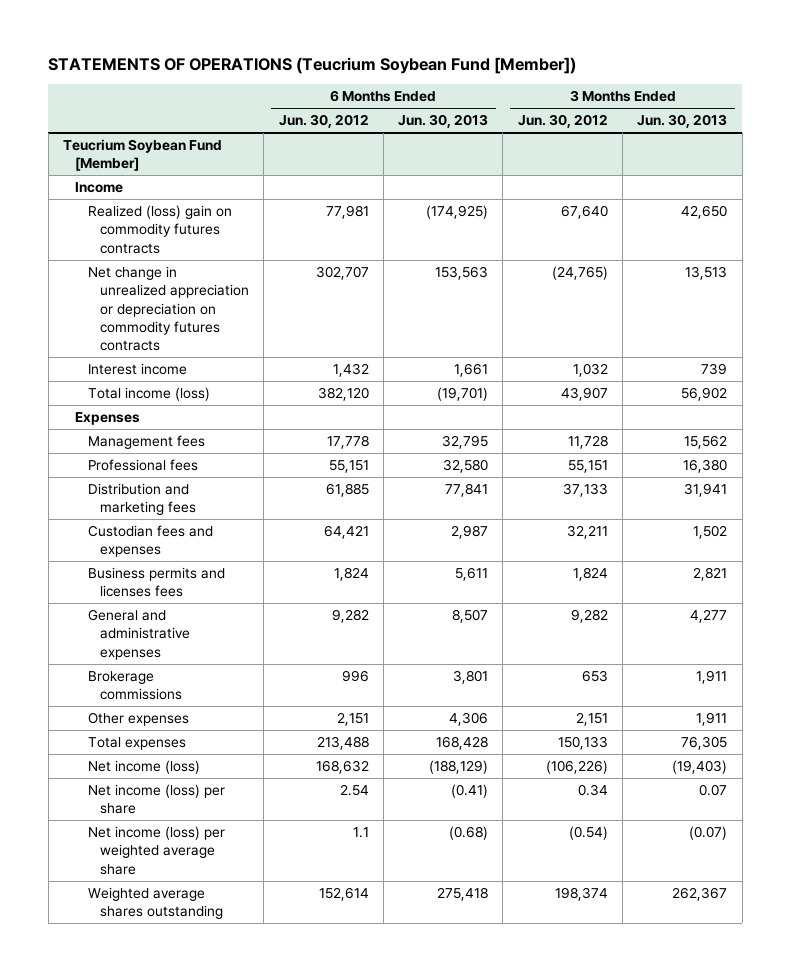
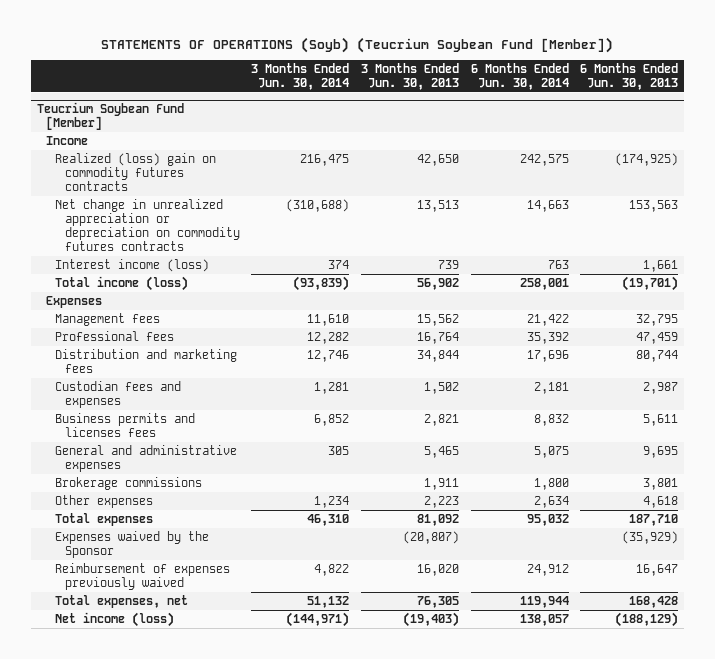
[48,57,577,75] STATEMENTS OF OPERATIONS (Teucrium Soybean Fund [Member]) -> [101,36,614,53] STATEMENTS OF OPERATIONS (Soyb) (Teucrium Soybean Fund [Member])
[278,114,369,129] Jun. 30, 2012 -> none
[517,114,608,129] Jun. 30, 2012 -> none
none -> [251,62,350,91] 3 Months Ended Jun. 30, 2014
none -> [470,62,569,91] 6 Months Ended Jun. 30, 2014
[87,363,187,376] Interest income -> [55,258,210,272] Interest income (loss)
[443,459,489,474] 32,580 -> [636,331,679,344] 47,459
[683,459,728,474] 16,380 -> [416,331,459,344] 16,764
[445,483,489,498] 77,841 -> [636,349,679,362] 80,744
[684,483,728,498] 31,941 -> [416,349,459,362] 34,844
[452,609,489,624] 8,507 -> [643,445,679,458] 9,695
[690,609,728,624] 4,277 -> [423,445,459,458] 5,465
[449,712,489,727] 4,306 -> [643,495,679,508] 4,618
[696,712,728,727] 1,911 -> [423,495,459,508] 2,223
[436,736,489,751] 168,428 -> [629,513,679,526] 187,710
[681,736,728,751] 76,305 -> [416,513,459,526] 81,092
none -> [55,530,210,559] Expenses waived by the Sponsor
none -> [55,562,231,591] Reimbursement of expenses previously waived
none -> [55,594,189,608] Total expenses, net
[87,784,225,815] Net income (loss) per share -> none
[87,826,225,875] Net income (loss) per weighted average share -> none
[87,887,223,920] Weighted average shares outstanding -> none

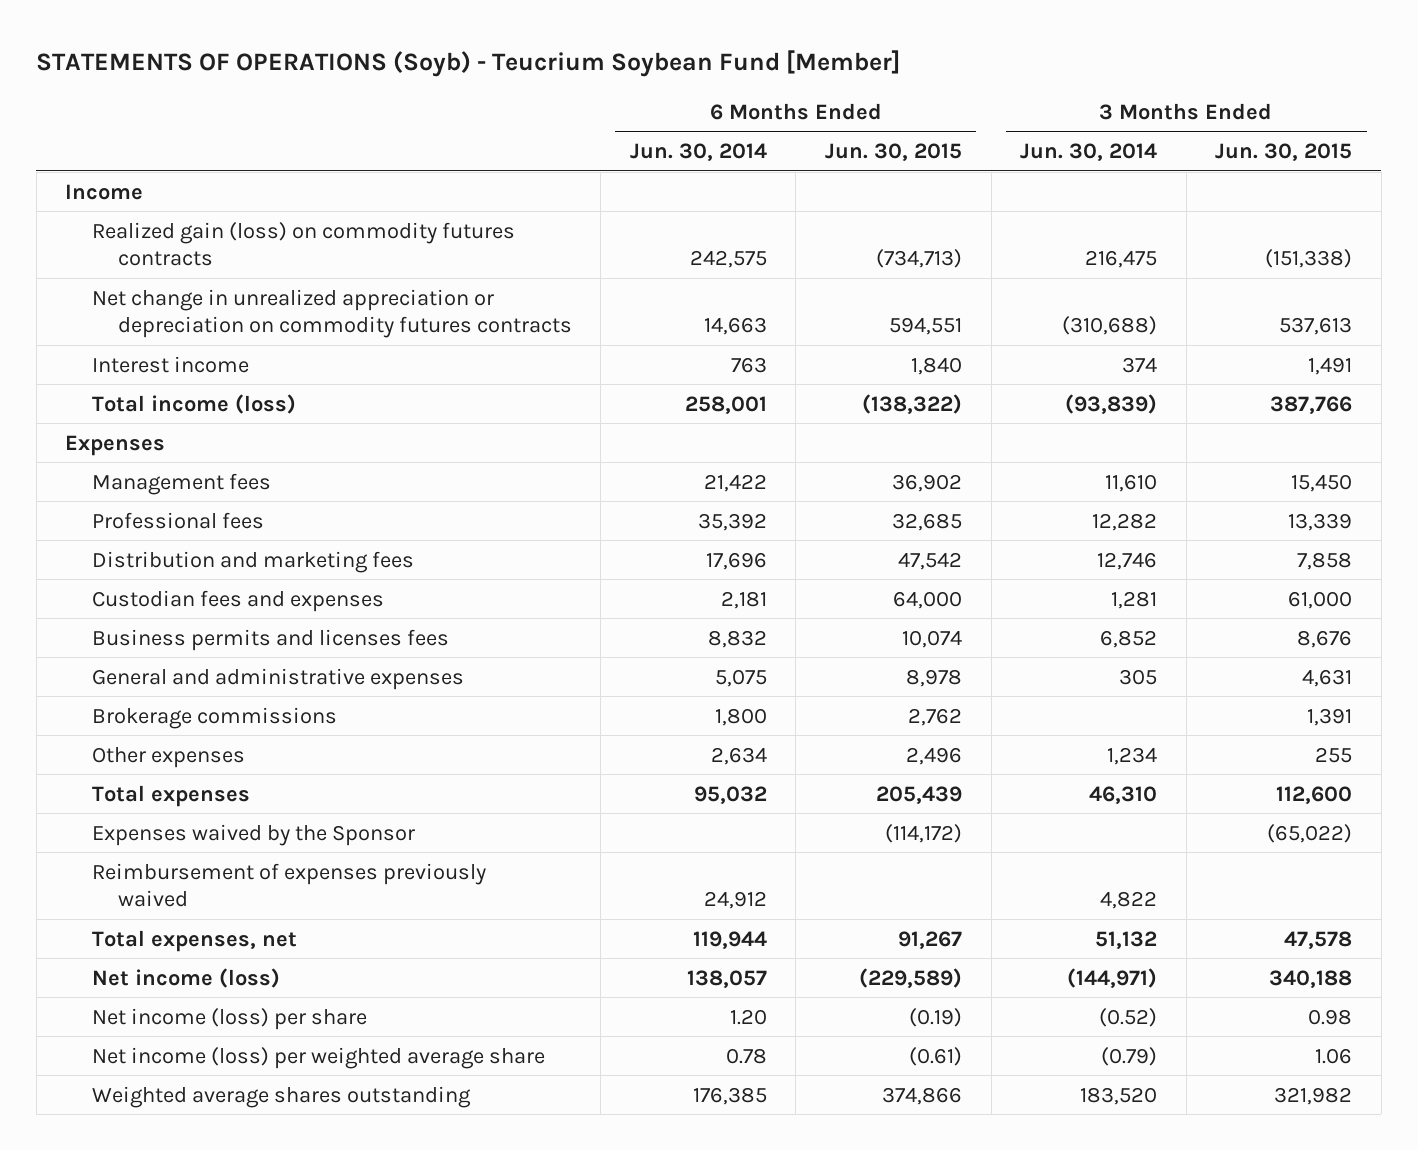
[101,36,614,53] STATEMENTS OF OPERATIONS (Soyb) (Teucrium Soybean Fund [Member]) -> [36,50,901,78] STATEMENTS OF OPERATIONS (Soyb) - Teucrium Soybean Fund [Member]
[360,62,459,91] 3 Months Ended Jun. 30, 2013 -> none
[580,62,679,91] 6 Months Ended Jun. 30, 2013 -> none
none -> [824,143,962,162] Jun. 30, 2015
none -> [1215,143,1353,162] Jun. 30, 2015
[36,101,184,131] Teucrium Soybean Fund [Member] -> none
[55,152,217,192] Realized (loss) gain on commodity futures contracts -> [91,221,515,266] Realized gain (loss) on commodity futures contracts
[55,258,210,272] Interest income (loss) -> [91,355,249,373] Interest income
none -> [91,1007,367,1030] Net income (loss) per share
none -> [91,1046,545,1069] Net income (loss) per weighted average share
none -> [91,1085,471,1108] Weighted average shares outstanding

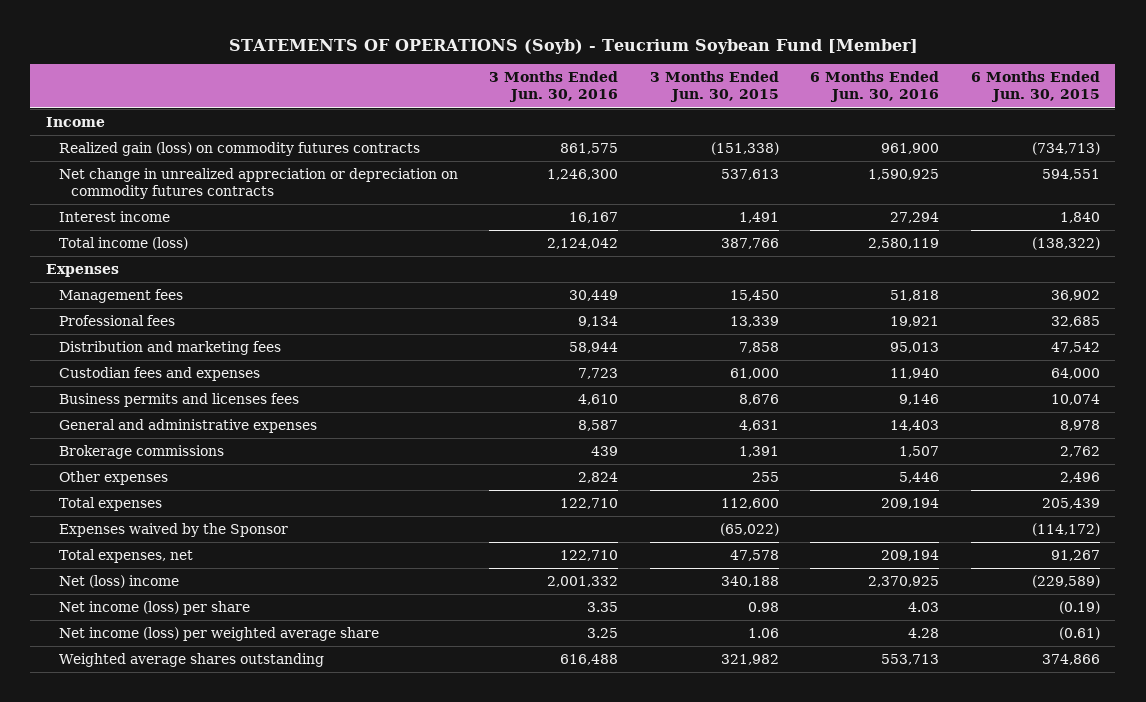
[629,143,767,162] Jun. 30, 2014 -> none
[1020,143,1158,162] Jun. 30, 2014 -> none
none -> [489,71,619,103] 3 Months Ended Jun. 30, 2016
none -> [810,71,940,103] 6 Months Ended Jun. 30, 2016
[91,862,486,907] Reimbursement of expenses previously waived -> none
[91,967,280,988] Net income (loss) -> [58,574,179,588] Net (loss) income

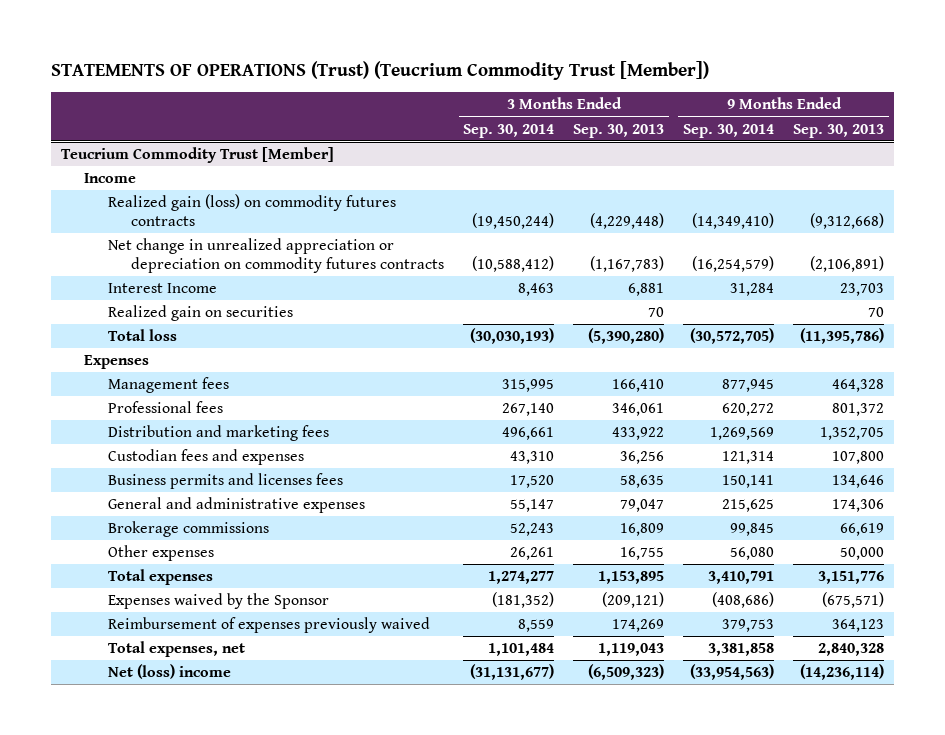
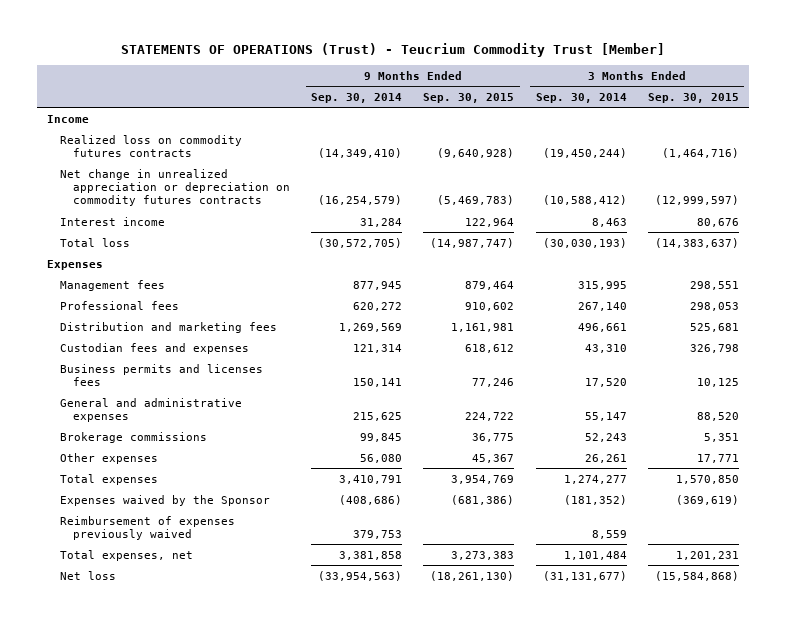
[51,61,710,81] STATEMENTS OF OPERATIONS (Trust) (Teucrium Commodity Trust [Member]) -> [121,43,666,58] STATEMENTS OF OPERATIONS (Trust) - Teucrium Commodity Trust [Member]
[573,123,665,138] Sep. 30, 2013 -> none
[793,123,885,138] Sep. 30, 2013 -> none
none -> [423,92,515,103] Sep. 30, 2015
none -> [647,92,739,103] Sep. 30, 2015
[60,147,334,164] Teucrium Commodity Trust [Member] -> none
[107,194,396,227] Realized gain (loss) on commodity futures contracts -> [60,134,243,157] Realized loss on commodity futures contracts
[107,305,293,322] Realized gain on securities -> none
[107,283,217,294] Interest Income -> [60,216,166,226] Interest income
[107,664,231,680] Net (loss) income -> [60,570,117,580] Net loss

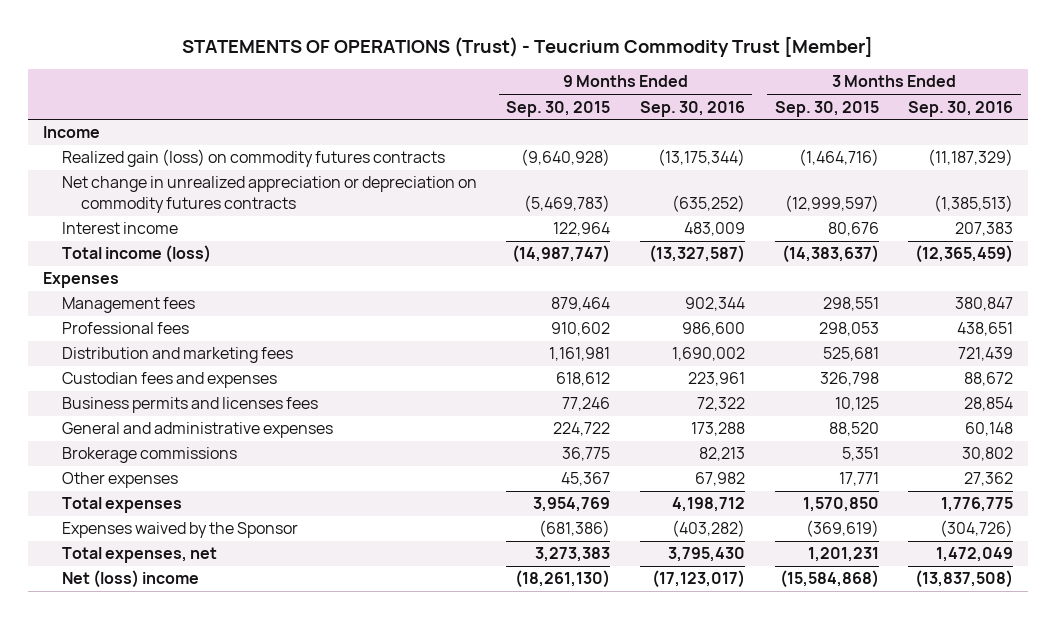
[311,92,403,103] Sep. 30, 2014 -> none
[535,92,627,103] Sep. 30, 2014 -> none
none -> [639,100,745,117] Sep. 30, 2016
none -> [908,100,1014,117] Sep. 30, 2016
[60,134,243,157] Realized loss on commodity futures contracts -> [61,149,445,168] Realized gain (loss) on commodity futures contracts
[60,237,131,247] Total loss -> [61,245,211,264] Total income (loss)
[60,515,236,540] Reimbursement of expenses previously waived -> none
[60,570,117,580] Net loss -> [61,570,199,589] Net (loss) income

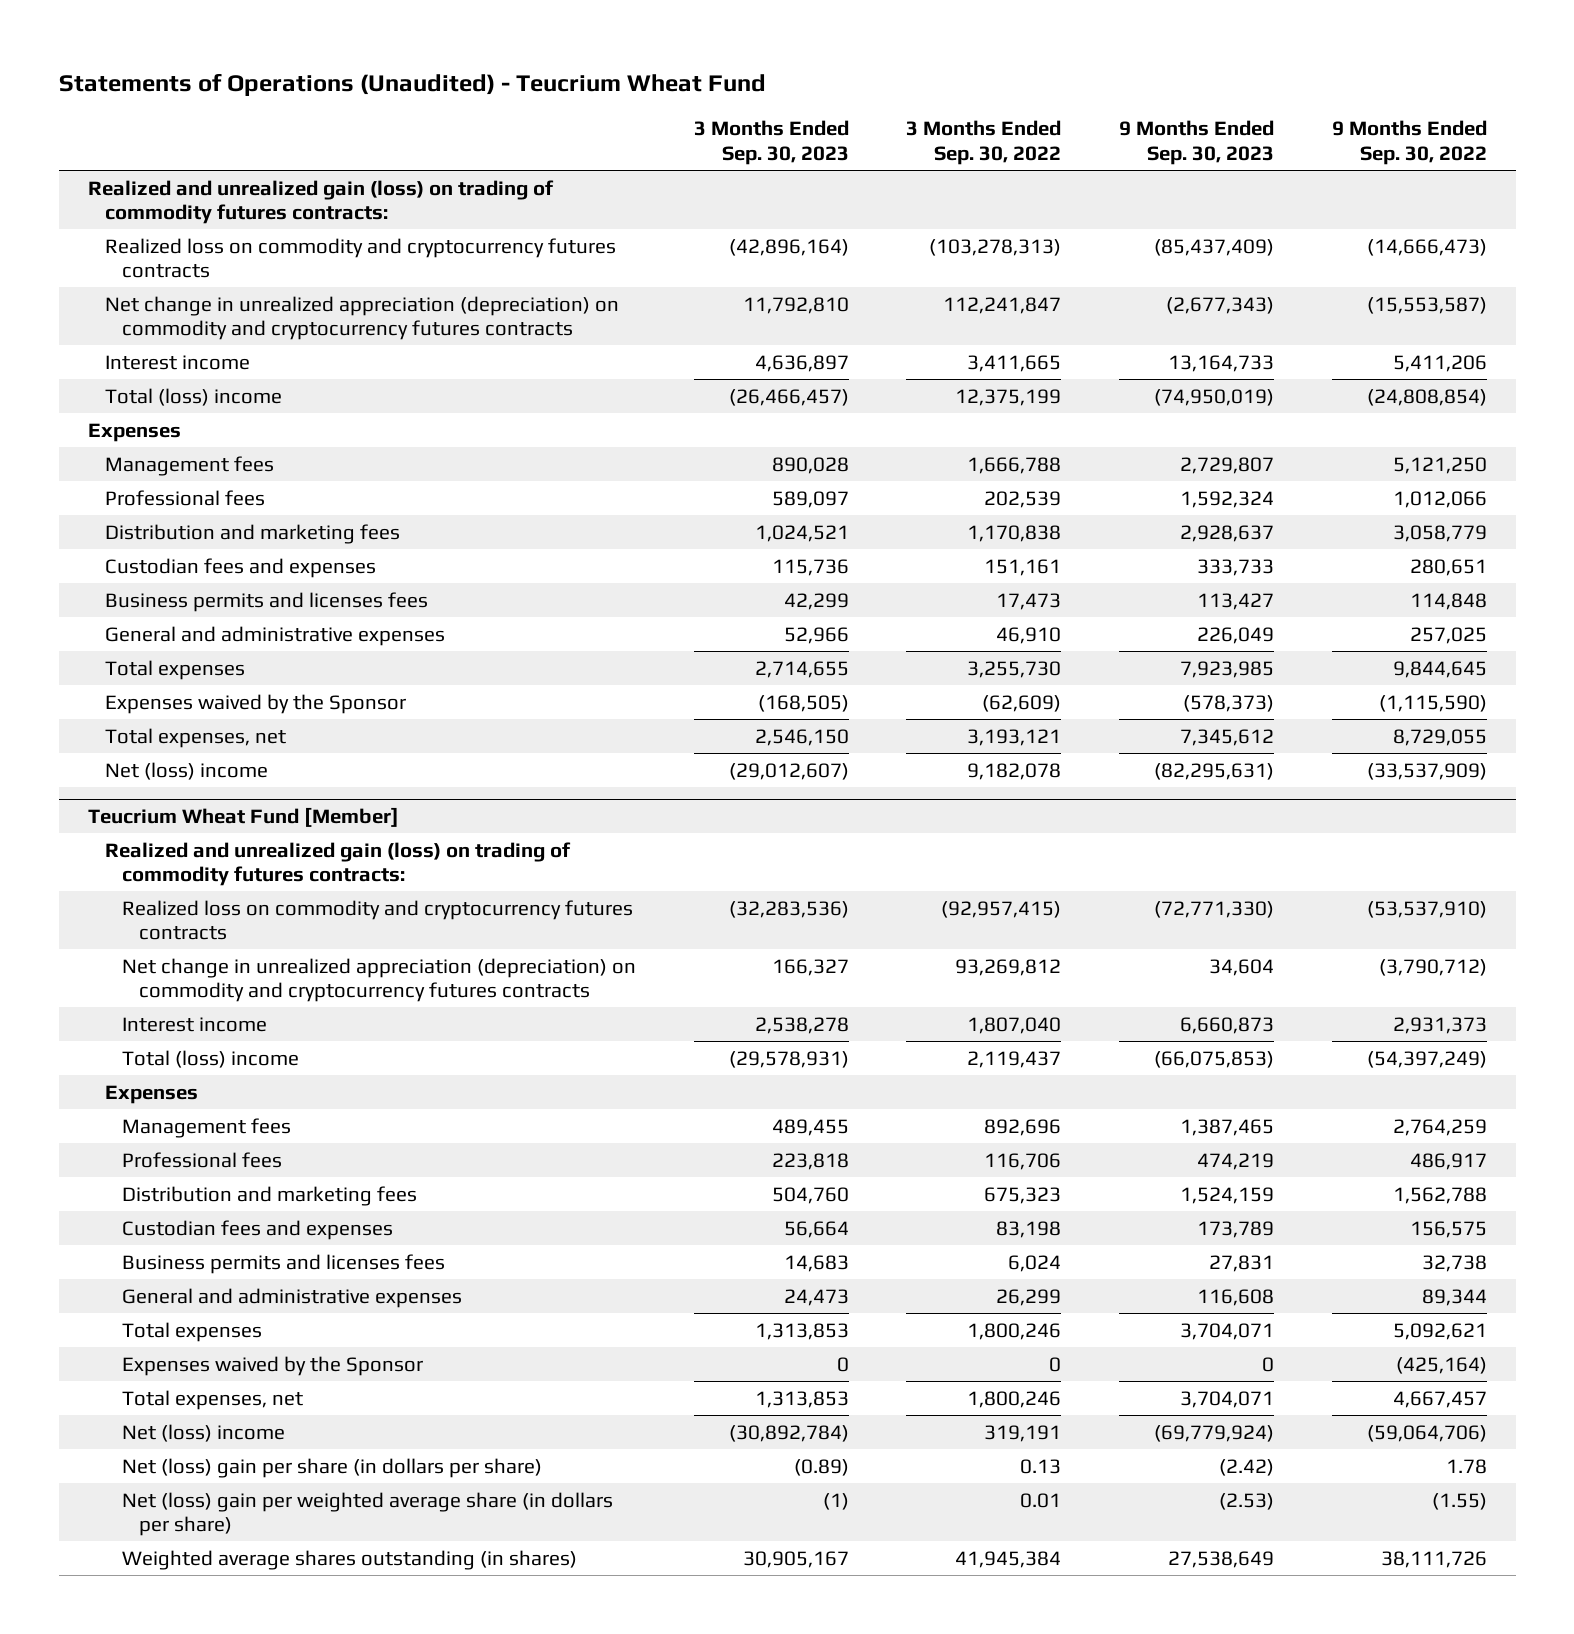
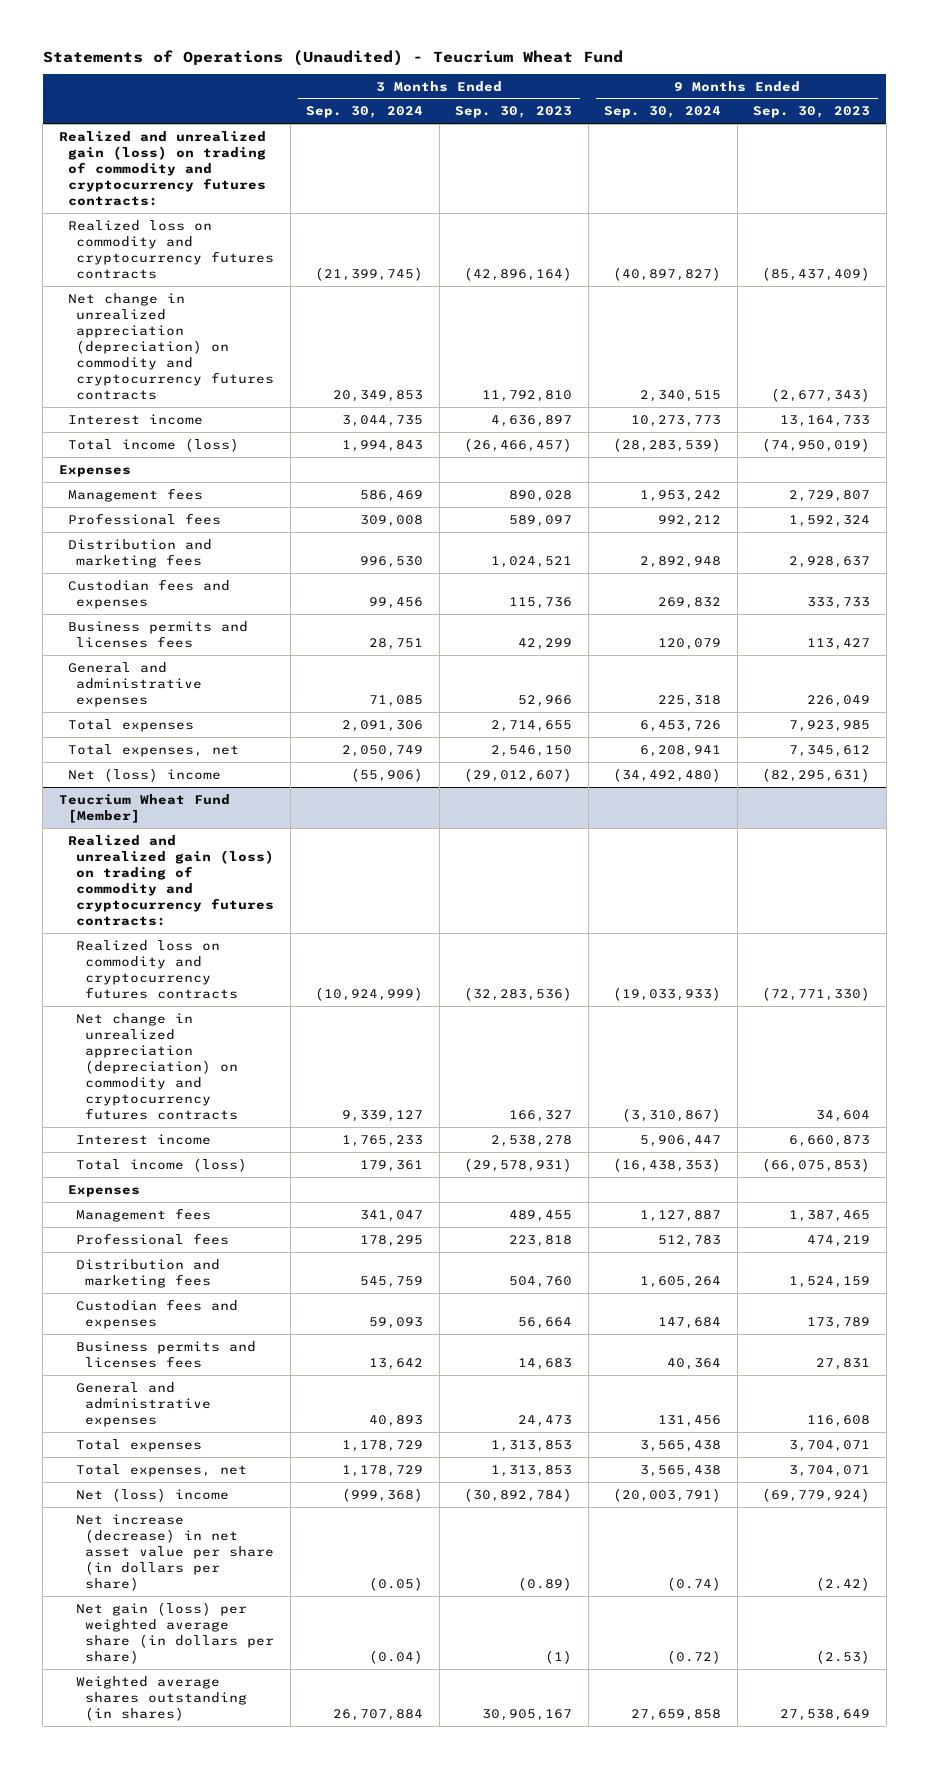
[906,120,1062,165] 3 Months Ended Sep. 30, 2022 -> none
[1331,120,1487,165] 9 Months Ended Sep. 30, 2022 -> none
none -> [306,106,424,119] Sep. 30, 2024
none -> [604,106,722,119] Sep. 30, 2024
[87,179,554,225] Realized and unrealized gain (loss) on trading of commodity futures contracts: -> [58,130,266,206] Realized and unrealized gain (loss) on trading of commodity and cryptocurrency futures contracts:
[104,387,282,406] Total (loss) income -> [67,437,239,452] Total income (loss)
[104,693,406,714] Expenses waived by the Sponsor -> none
[104,841,571,887] Realized and unrealized gain (loss) on trading of commodity futures contracts: -> [67,834,275,926] Realized and unrealized gain (loss) on trading of commodity and cryptocurrency futures contracts:
[121,1049,299,1068] Total (loss) income -> [76,1157,248,1172] Total income (loss)
[121,1355,423,1376] Expenses waived by the Sponsor -> none
[121,1457,542,1478] Net (loss) gain per share (in dollars per share) -> [76,1513,275,1591] Net increase (decrease) in net asset value per share (in dollars per share)
[121,1491,613,1537] Net (loss) gain per weighted average share (in dollars per share) -> [76,1601,275,1664] Net gain (loss) per weighted average share (in dollars per share)

